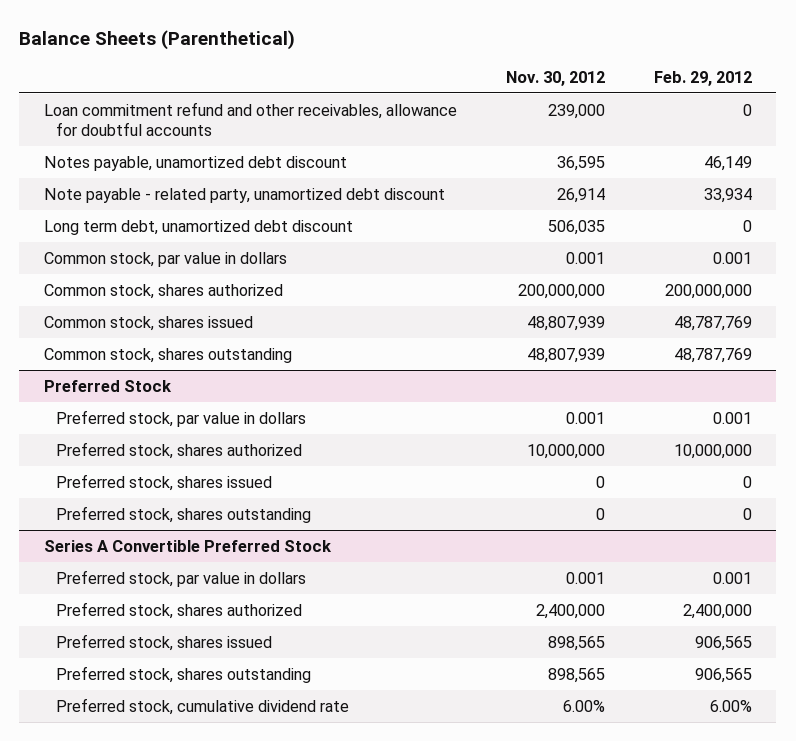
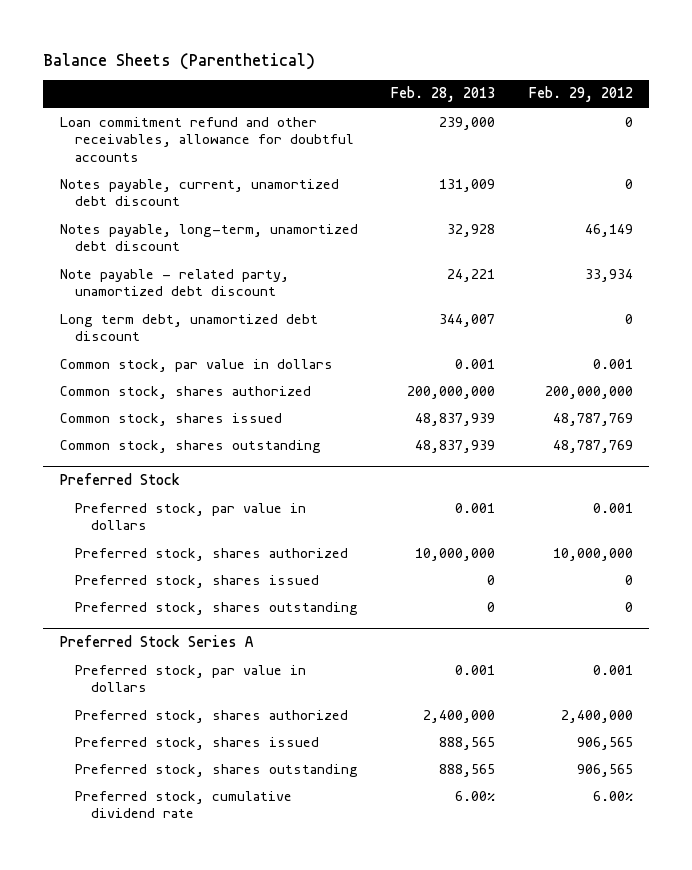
[505,70,605,86] Nov. 30, 2012 -> none
none -> [391,86,496,103] Feb. 28, 2013
none -> [59,178,339,207] Notes payable, current, unamortized debt discount
[43,155,347,171] Notes payable, unamortized debt discount -> [59,223,358,252] Notes payable, long-term, unamortized debt discount
[43,539,332,552] Series A Convertible Preferred Stock -> [59,635,254,648] Preferred Stock Series A

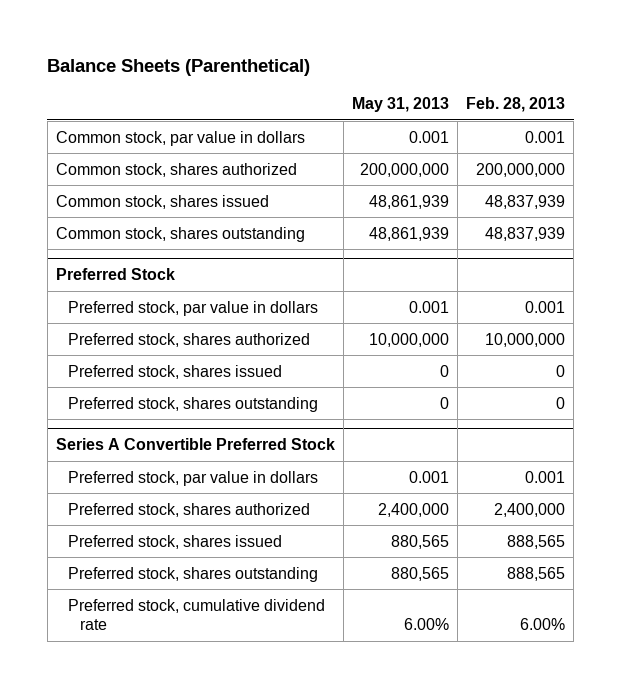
[528,86,633,103] Feb. 29, 2012 -> none
none -> [351,97,449,113] May 31, 2013
[59,116,355,162] Loan commitment refund and other receivables, allowance for doubtful accounts -> none
[59,178,339,207] Notes payable, current, unamortized debt discount -> none
[59,223,358,252] Notes payable, long-term, unamortized debt discount -> none
[59,268,289,297] Note payable - related party, unamortized debt discount -> none
[59,313,318,342] Long term debt, unamortized debt discount -> none
[59,635,254,648] Preferred Stock Series A -> [55,438,335,451] Series A Convertible Preferred Stock

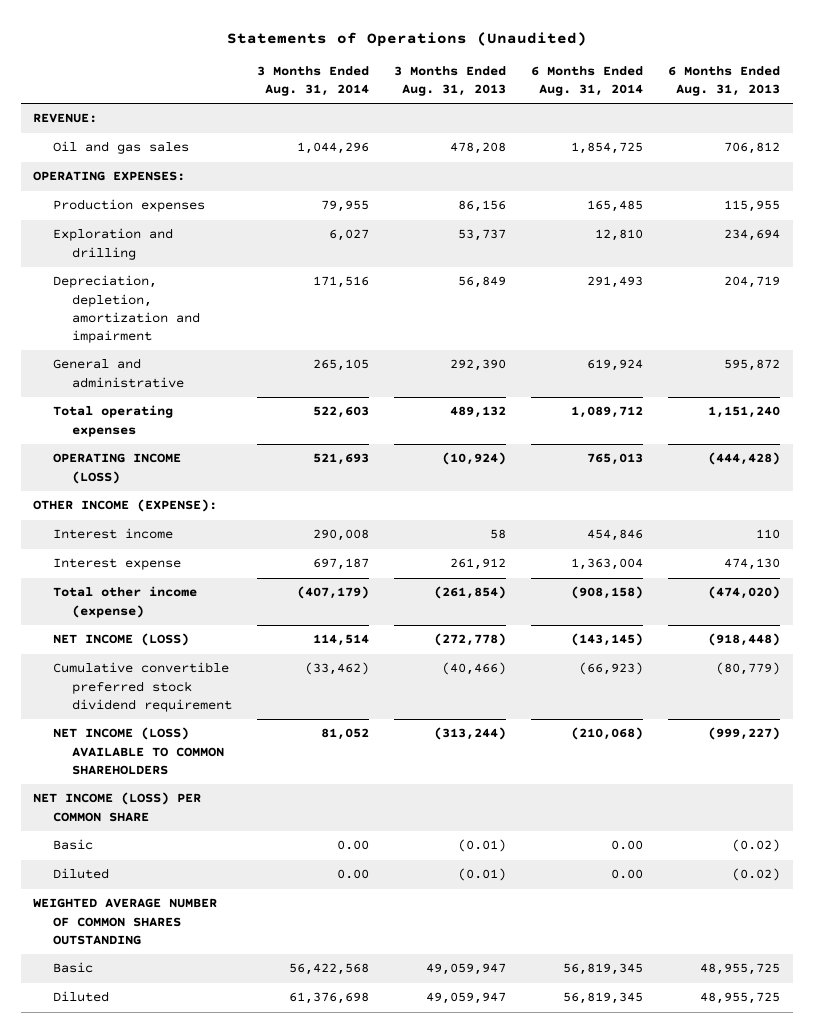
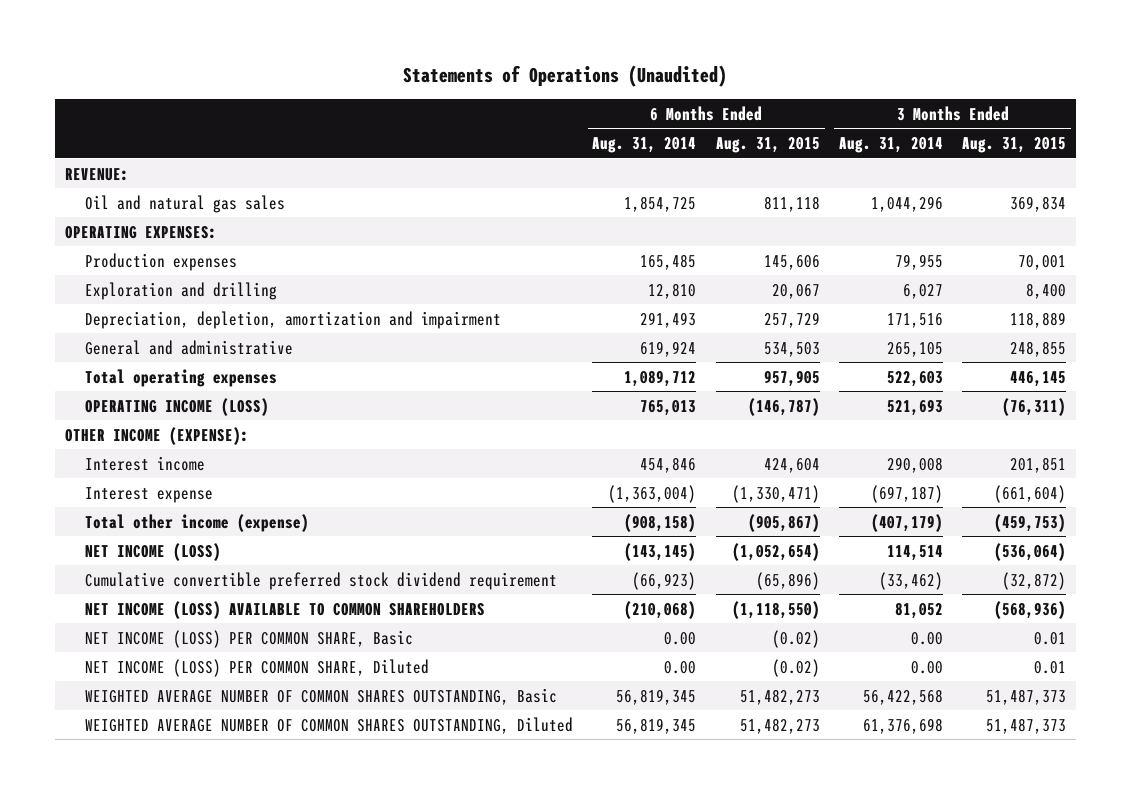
[394,66,507,97] 3 Months Ended Aug. 31, 2013 -> none
[668,66,781,97] 6 Months Ended Aug. 31, 2013 -> none
none -> [715,136,820,153] Aug. 31, 2015
none -> [962,136,1067,153] Aug. 31, 2015
[52,141,189,155] Oil and gas sales -> [85,194,286,213] Oil and natural gas sales
[313,558,370,571] 697,187 -> [870,484,943,503] (697,187)
[571,558,644,571] 1,363,004 -> [608,484,697,503] (1,363,004)
[33,792,202,822] NET INCOME (LOSS) PER COMMON SHARE -> none
[33,898,218,945] WEIGHTED AVERAGE NUMBER OF COMMON SHARES OUTSTANDING -> none
[52,839,93,851] Basic -> [85,629,414,648] NET INCOME (LOSS) PER COMMON SHARE, Basic
[52,868,109,880] Diluted -> [85,658,430,677] NET INCOME (LOSS) PER COMMON SHARE, Diluted
[52,962,93,974] Basic -> [85,687,558,705] WEIGHTED AVERAGE NUMBER OF COMMON SHARES OUTSTANDING, Basic
[52,991,109,1003] Diluted -> [85,716,574,734] WEIGHTED AVERAGE NUMBER OF COMMON SHARES OUTSTANDING, Diluted

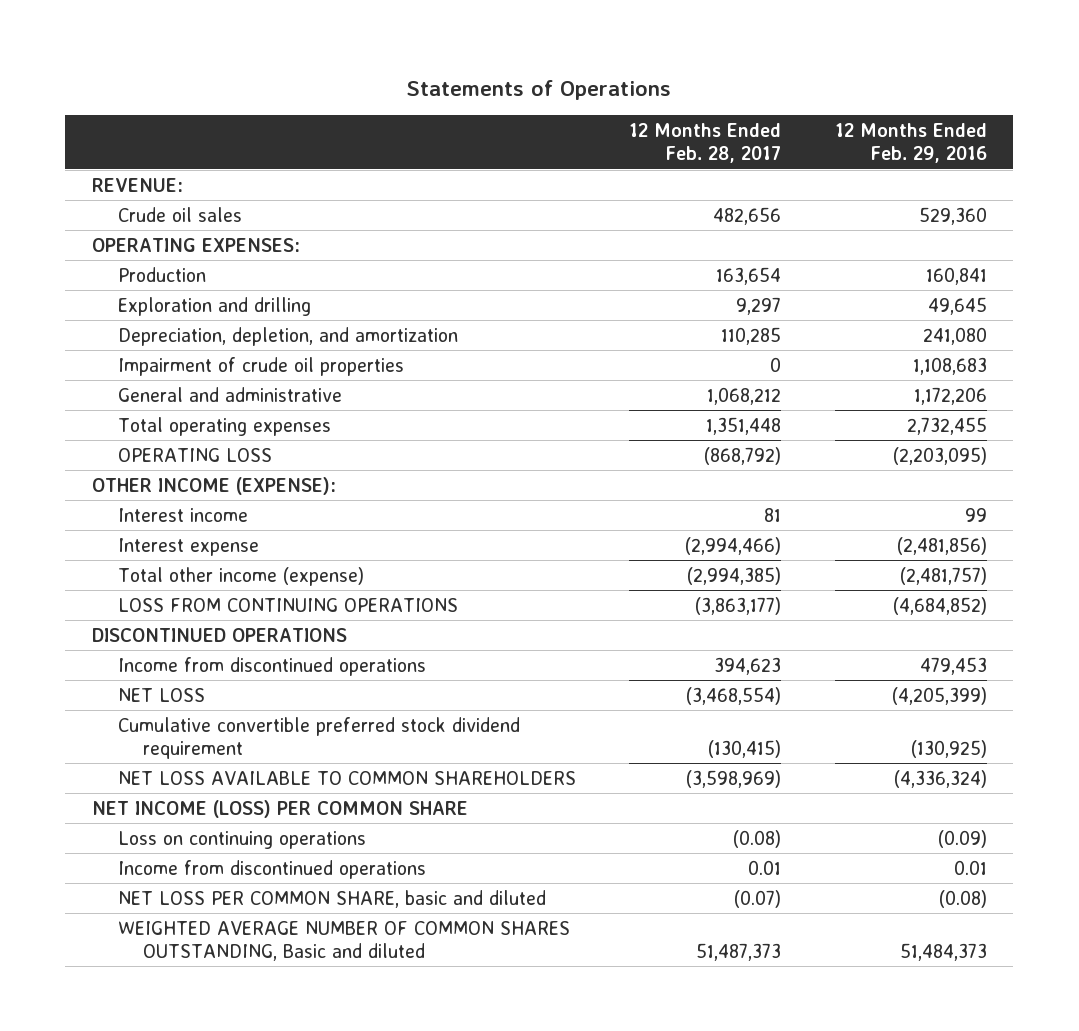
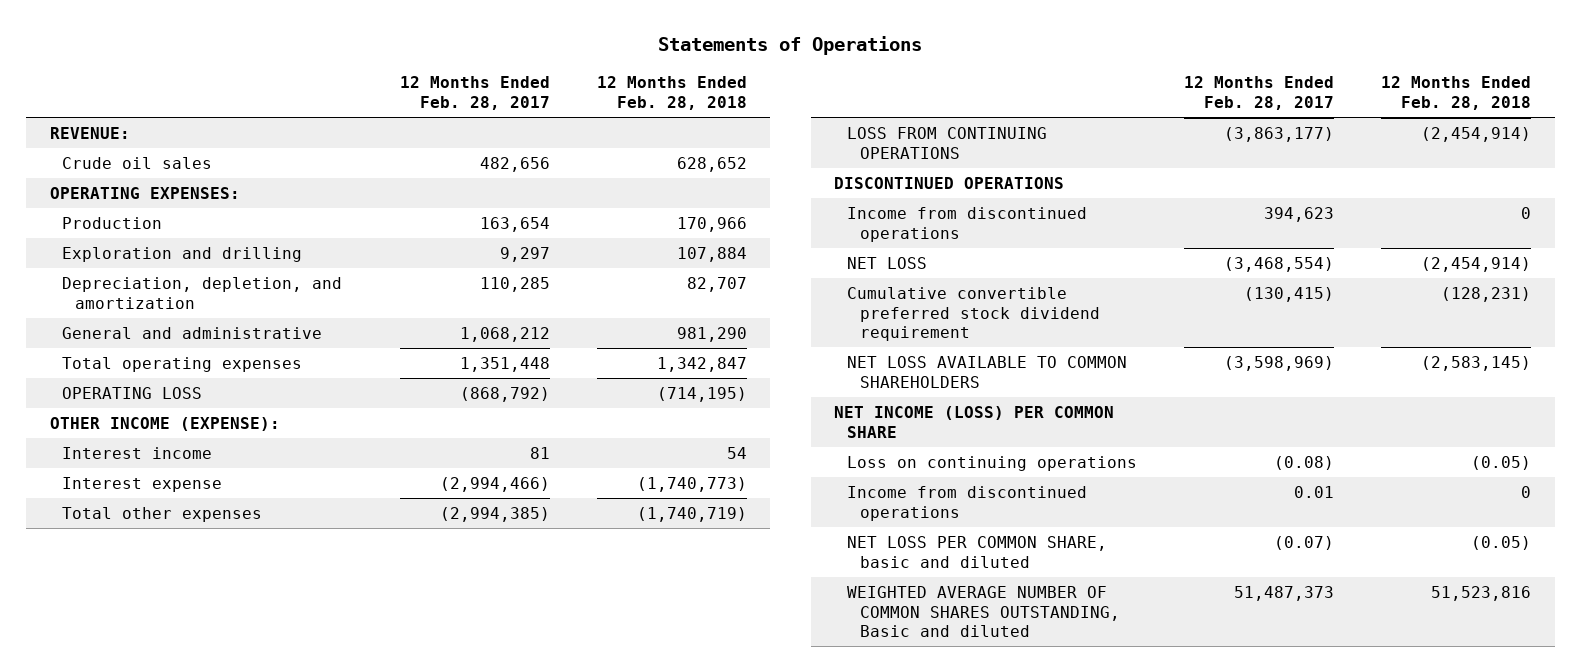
[834,123,987,164] 12 Months Ended Feb. 29, 2016 -> none
none -> [596,76,747,110] 12 Months Ended Feb. 28, 2018
[117,356,404,376] Impairment of crude oil properties -> none
[117,566,364,586] Total other income (expense) -> [62,507,263,523] Total other expenses

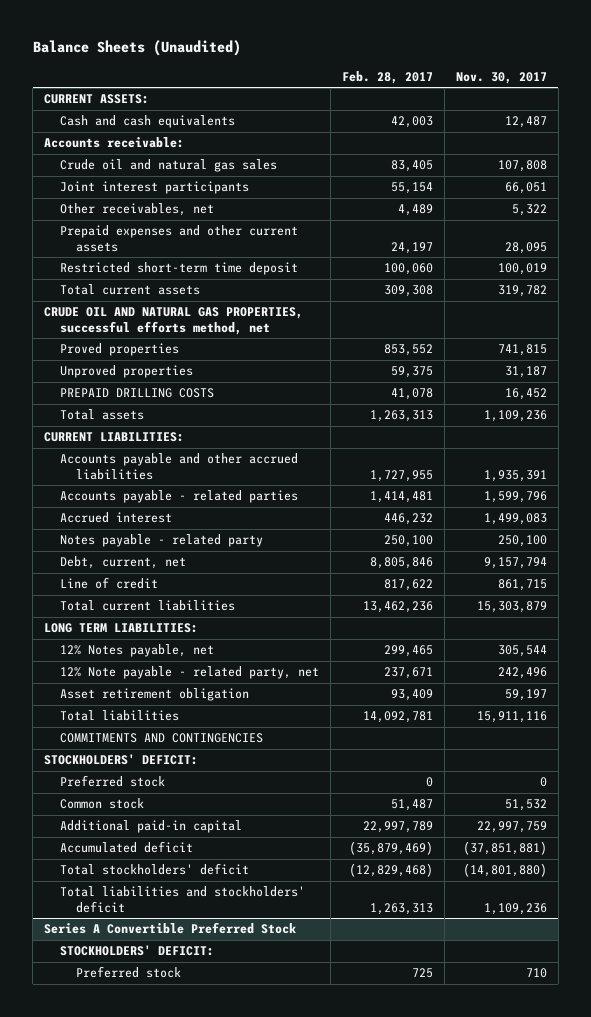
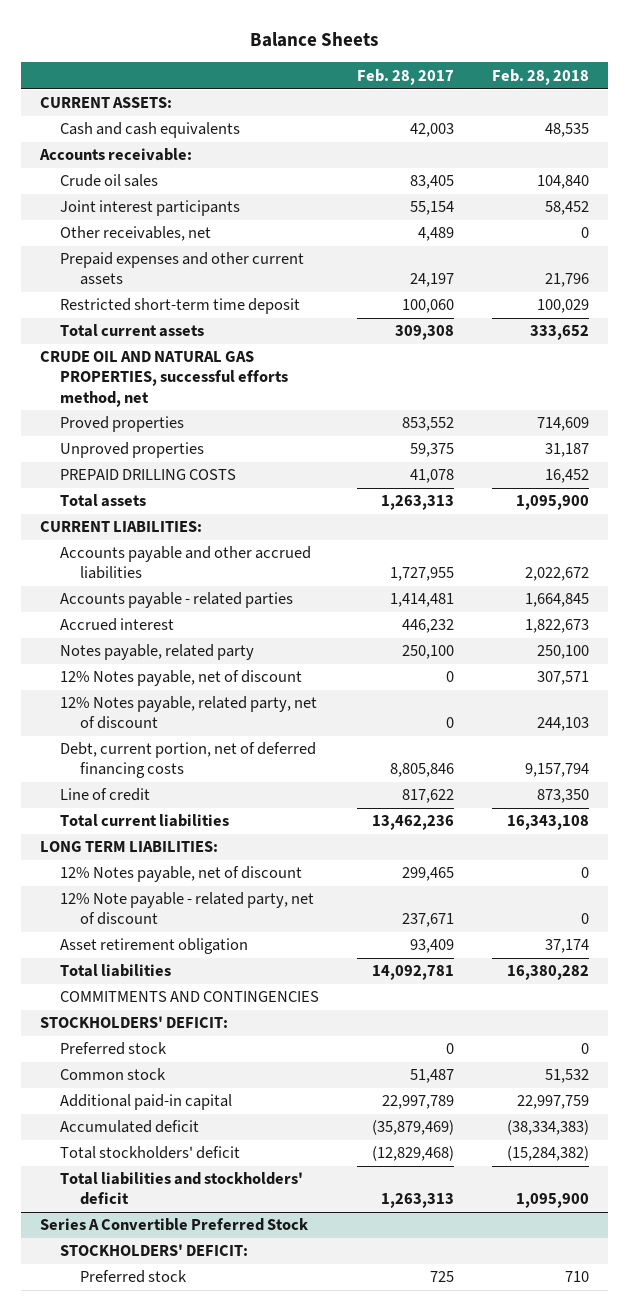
[32,40,241,57] Balance Sheets (Unaudited) -> [250,31,379,47] Balance Sheets
[455,71,547,84] Nov. 30, 2017 -> none
none -> [492,68,590,85] Feb. 28, 2018
[60,159,278,173] Crude oil and natural gas sales -> [59,174,158,188] Crude oil sales
[60,534,264,548] Notes payable - related party -> [59,644,254,661] Notes payable, related party
none -> [59,670,302,687] 12% Notes payable, net of discount
none -> [59,696,317,730] 12% Notes payable, related party, net of discount
[60,556,187,570] Debt, current, net -> [59,742,316,779] Debt, current portion, net of deferred financing costs
[60,644,215,658] 12% Notes payable, net -> [59,866,302,883] 12% Notes payable, net of discount
[60,666,320,680] 12% Note payable - related party, net -> [59,892,314,926] 12% Note payable - related party, net of discount

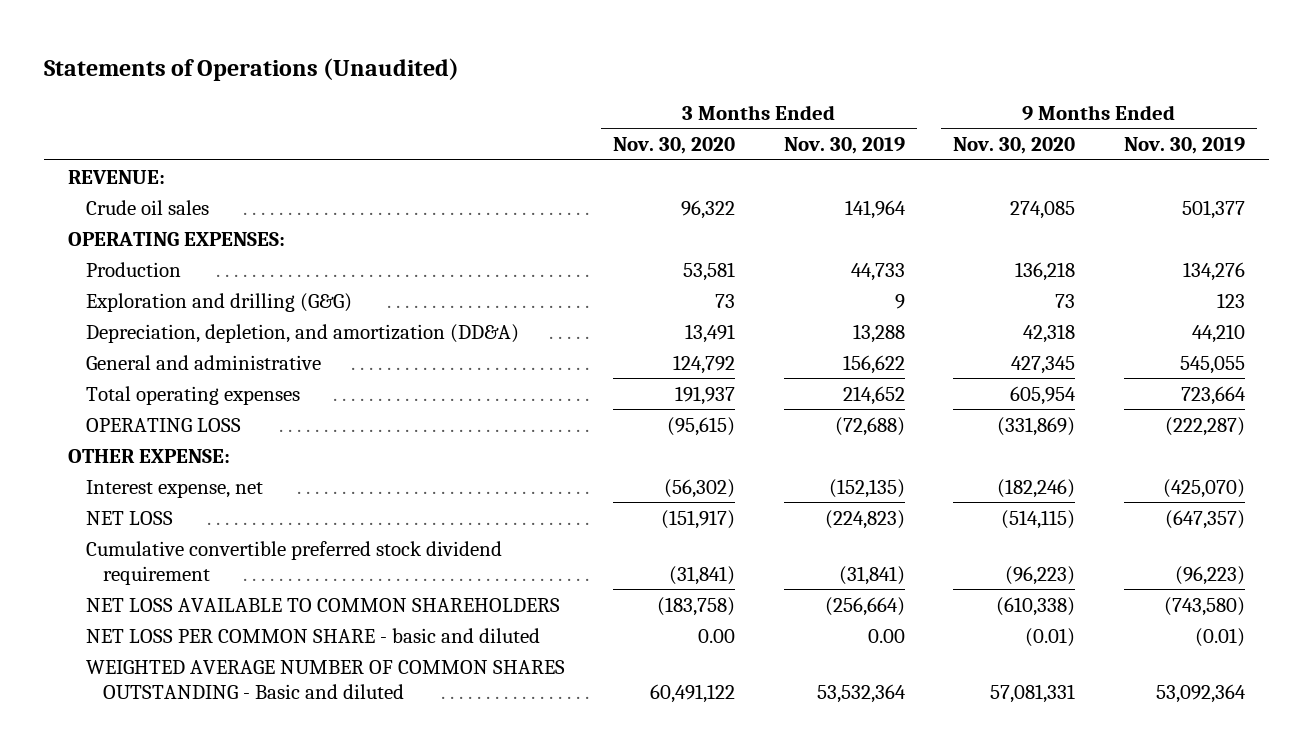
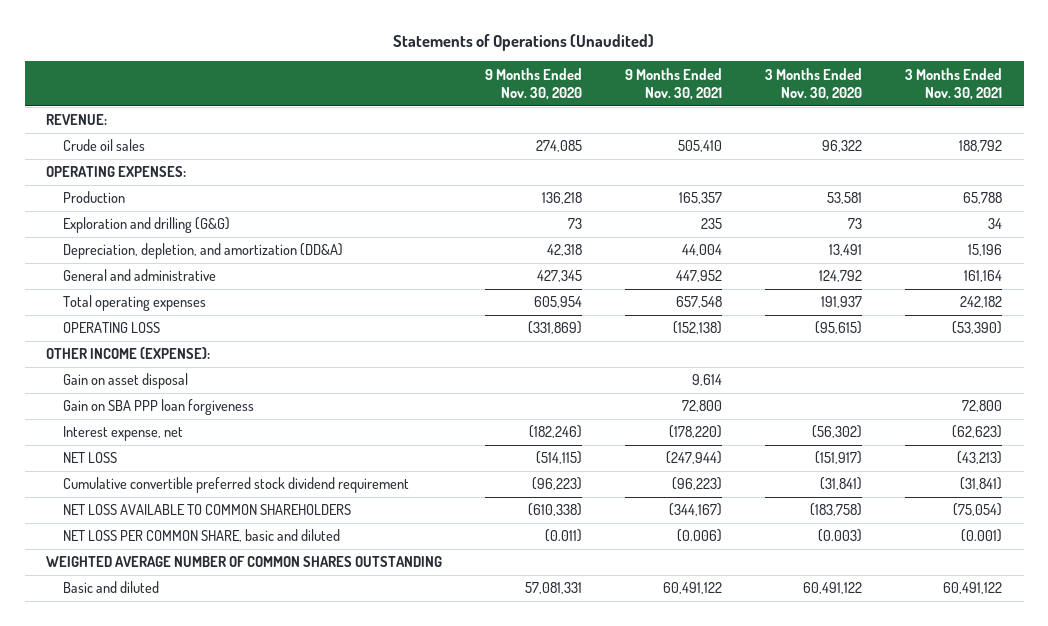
[783,137,905,155] Nov. 30, 2019 -> none
[1123,137,1245,155] Nov. 30, 2019 -> none
none -> [625,67,723,100] 9 Months Ended Nov. 30, 2021
none -> [905,67,1003,100] 3 Months Ended Nov. 30, 2021
[68,448,231,463] OTHER EXPENSE: -> [46,347,211,360] OTHER INCOME (EXPENSE):
none -> [63,373,189,390] Gain on asset disposal
none -> [63,399,255,416] Gain on SBA PPP loan forgiveness
[85,627,540,643] NET LOSS PER COMMON SHARE - basic and diluted -> [63,529,341,543] NET LOSS PER COMMON SHARE, basic and diluted
[698,628,736,643] 0.00 -> [818,529,863,543] (0.003)
[1025,627,1076,647] (0.01) -> [545,529,583,543] (0.011)
none -> [46,556,443,568] WEIGHTED AVERAGE NUMBER OF COMMON SHARES OUTSTANDING
[85,659,565,699] WEIGHTED AVERAGE NUMBER OF COMMON SHARES OUTSTANDING - Basic and diluted -> [63,581,160,594] Basic and diluted

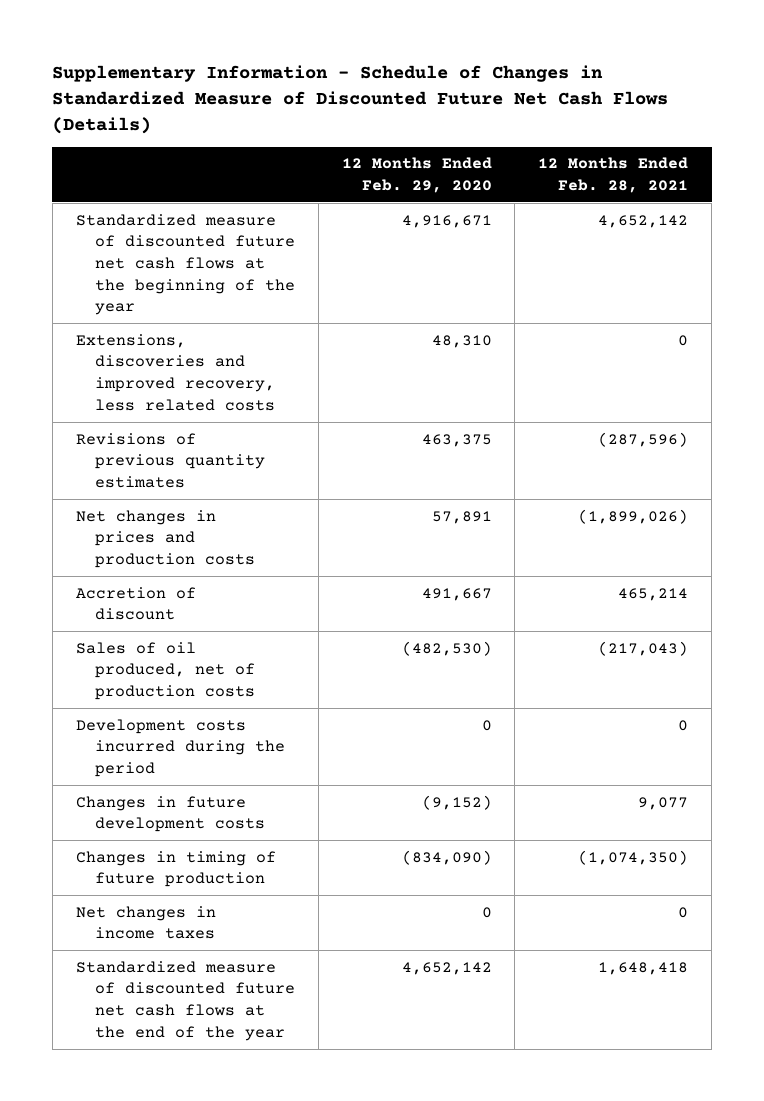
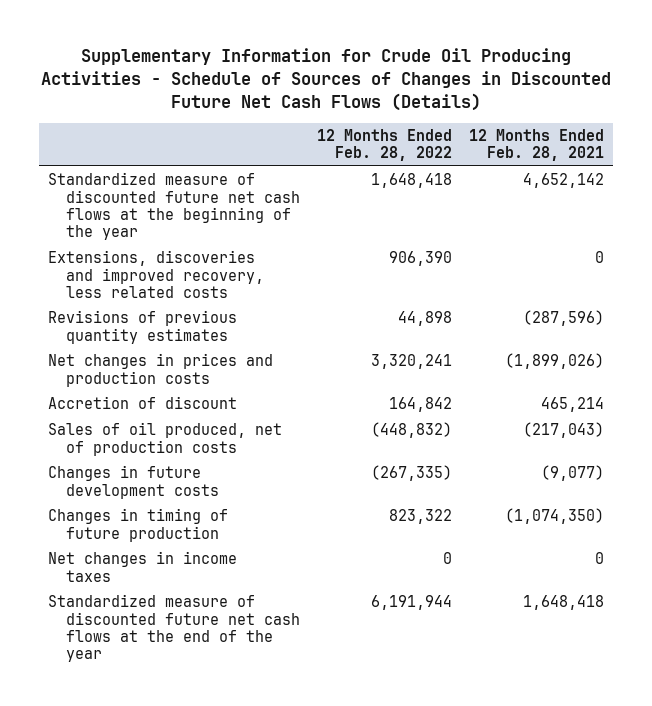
[52,65,669,134] Supplementary Information - Schedule of Changes in Standardized Measure of Discounted Future Net Cash Flows (Details) -> [40,48,611,111] Supplementary Information for Crude Oil Producing Activities - Schedule of Sources of Changes in Discounted Future Net Cash Flows (Details)
[341,157,492,193] 12 Months Ended Feb. 29, 2020 -> none
none -> [317,129,453,162] 12 Months Ended Feb. 28, 2022
[75,718,285,777] Development costs incurred during the period -> none
[638,796,689,810] 9,077 -> [541,465,605,482] (9,077)

